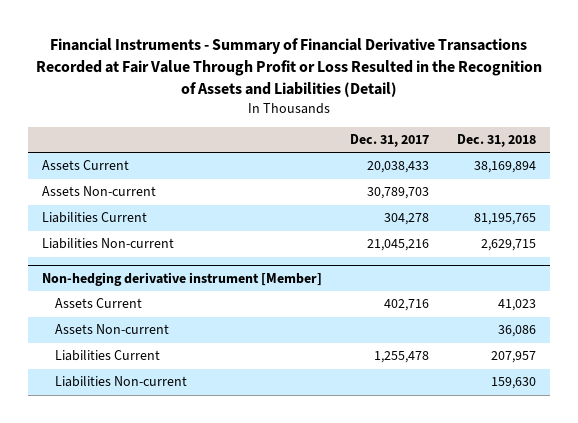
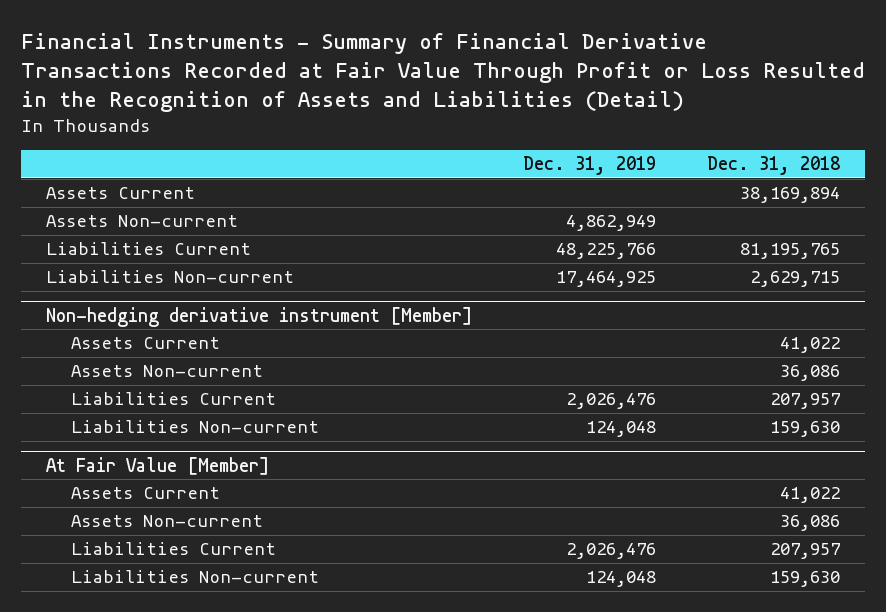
[349,133,429,147] Dec. 31, 2017 -> none
none -> [523,156,657,176] Dec. 31, 2019
[497,299,536,312] 41,023 -> [779,337,840,354] 41,022
none -> [46,456,270,475] At Fair Value [Member]
none -> [70,487,220,500] Assets Current
none -> [70,515,263,528] Assets Non-current
none -> [70,542,276,556] Liabilities Current
none -> [70,570,319,584] Liabilities Non-current

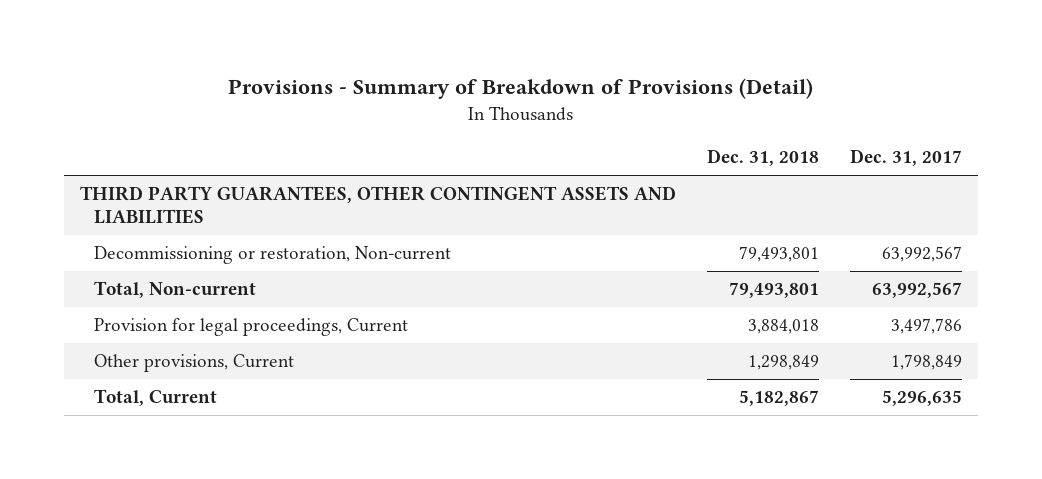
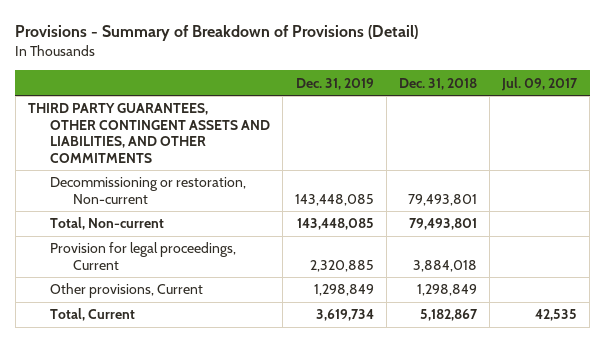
[850,149,963,167] Dec. 31, 2017 -> none
none -> [296,77,375,90] Dec. 31, 2019
none -> [501,76,579,91] Jul. 09, 2017
[80,186,677,225] THIRD PARTY GUARANTEES, OTHER CONTINGENT ASSETS AND LIABILITIES -> [27,103,271,163] THIRD PARTY GUARANTEES, OTHER CONTINGENT ASSETS AND LIABILITIES, AND OTHER COMMITMENTS

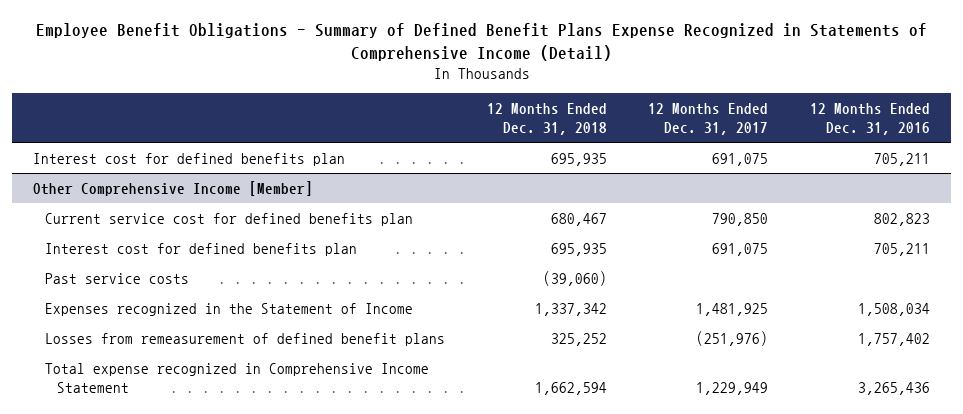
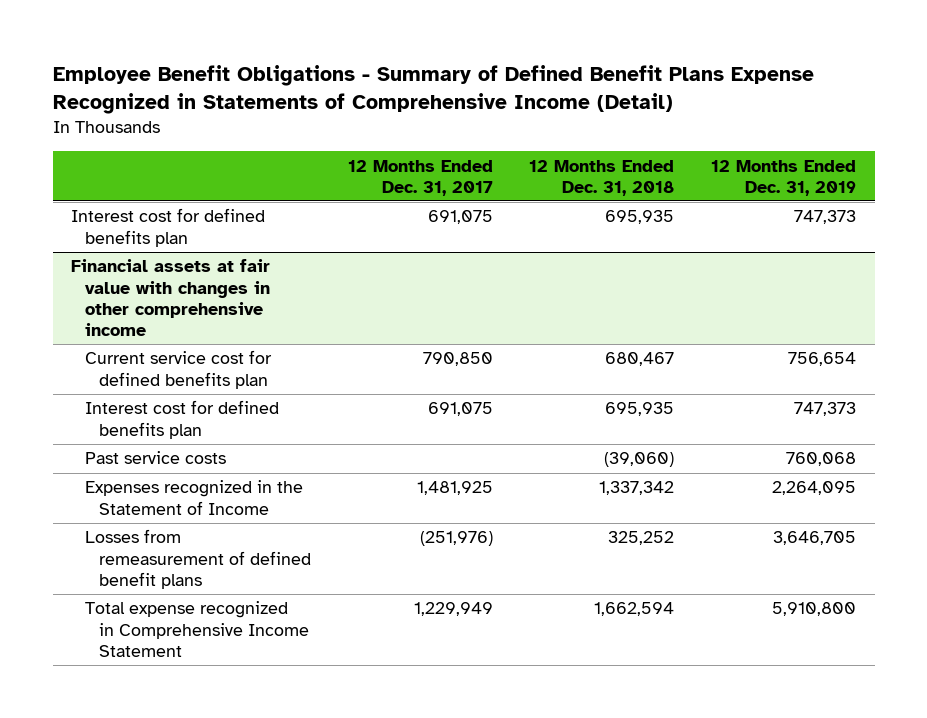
[810,102,931,135] 12 Months Ended Dec. 31, 2016 -> none
none -> [711,159,857,196] 12 Months Ended Dec. 31, 2019
[32,180,313,196] Other Comprehensive Income [Member] -> [71,259,271,336] Financial assets at fair value with changes in other comprehensive income

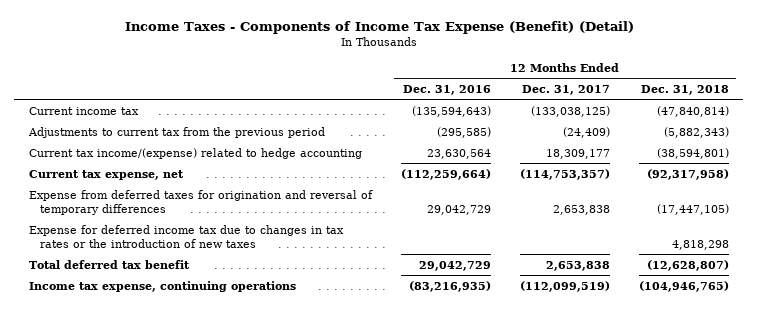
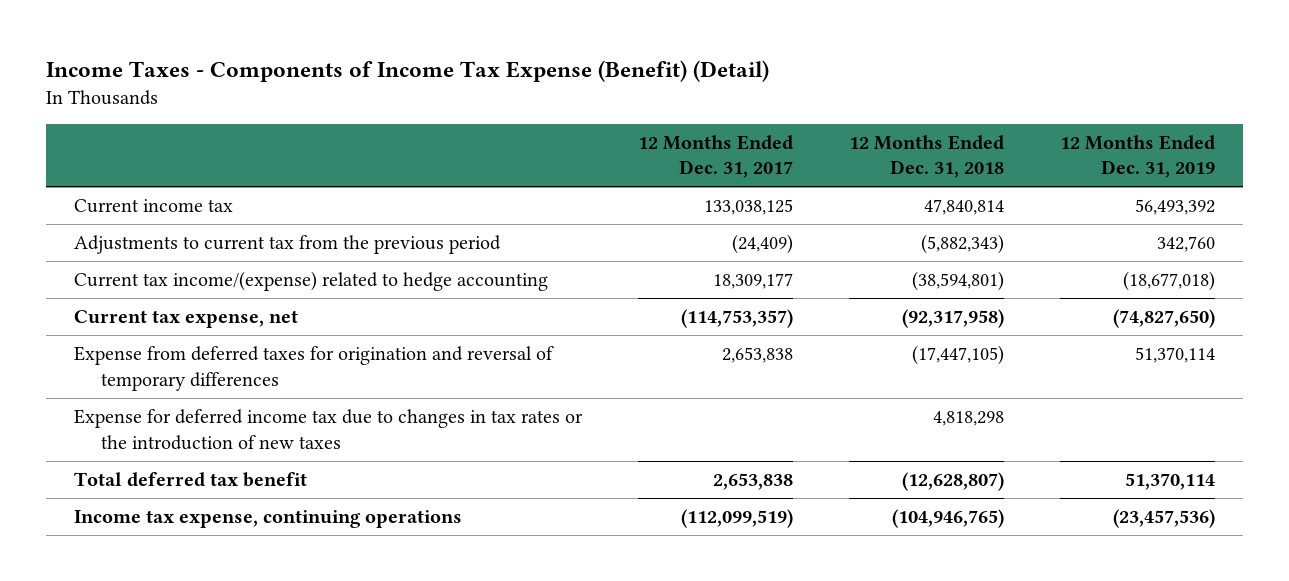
[402,84,491,95] Dec. 31, 2016 -> none
none -> [1059,134,1215,179] 12 Months Ended Dec. 31, 2019
[530,105,610,117] (133,038,125) -> [703,199,793,216] 133,038,125
[656,105,729,117] (47,840,814) -> [923,199,1004,216] 47,840,814

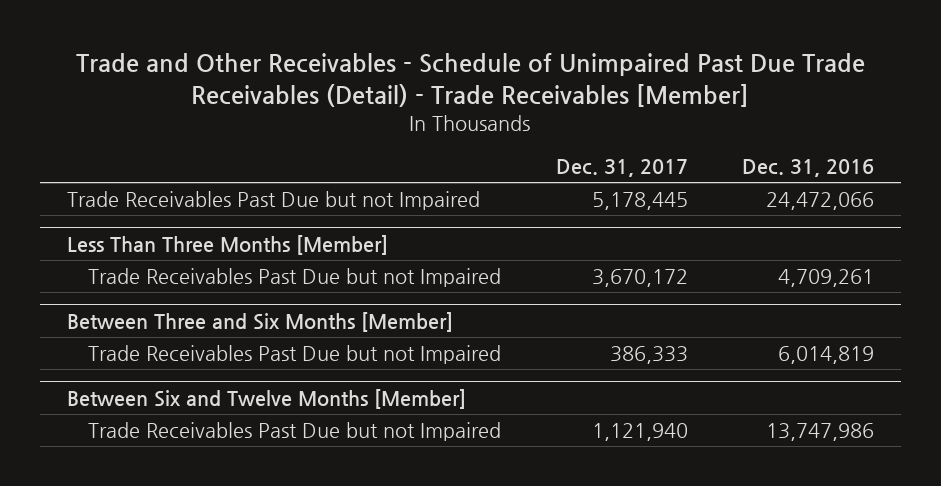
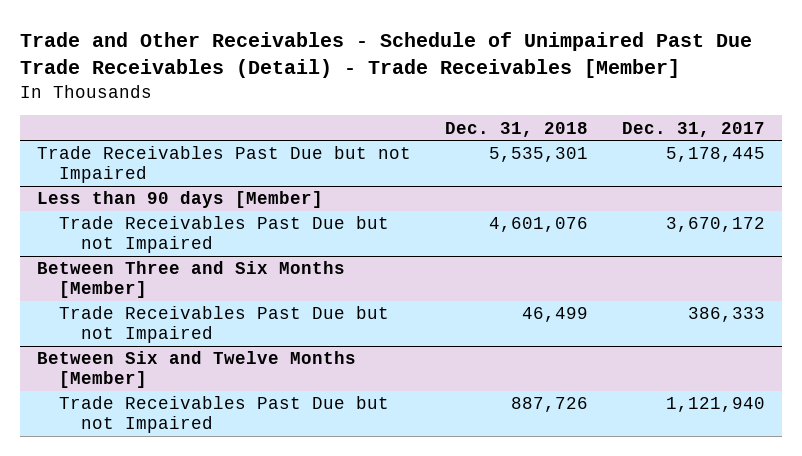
[742,159,875,178] Dec. 31, 2016 -> none
none -> [445,121,589,137] Dec. 31, 2018
[66,234,388,255] Less Than Three Months [Member] -> [37,191,324,209] Less than 90 days [Member]

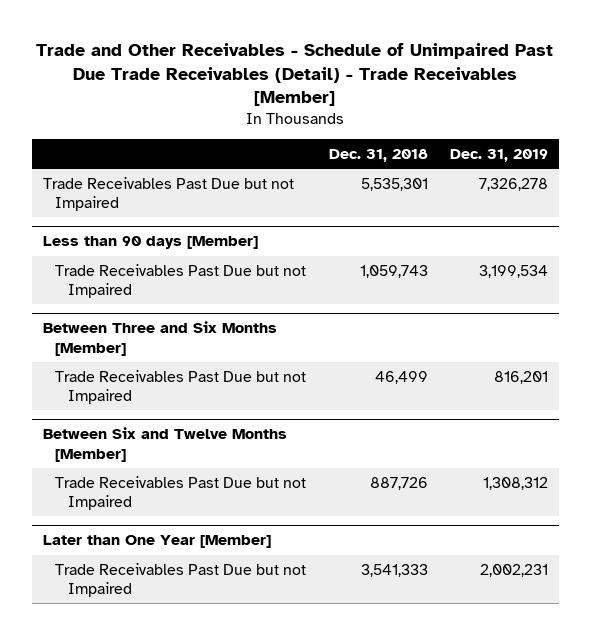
[621,121,765,137] Dec. 31, 2017 -> none
none -> [449,149,548,163] Dec. 31, 2019
[489,217,589,233] 4,601,076 -> [359,264,428,278] 1,059,743
none -> [42,535,271,549] Later than One Year [Member]
none -> [55,562,307,597] Trade Receivables Past Due but not Impaired

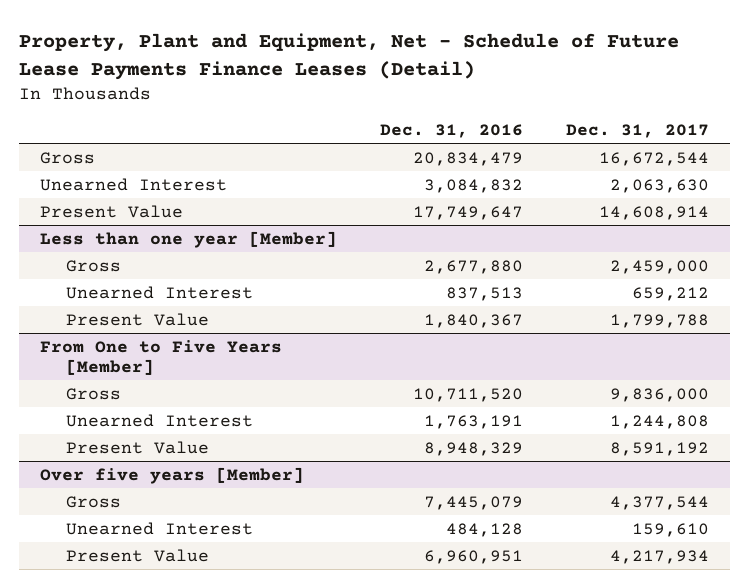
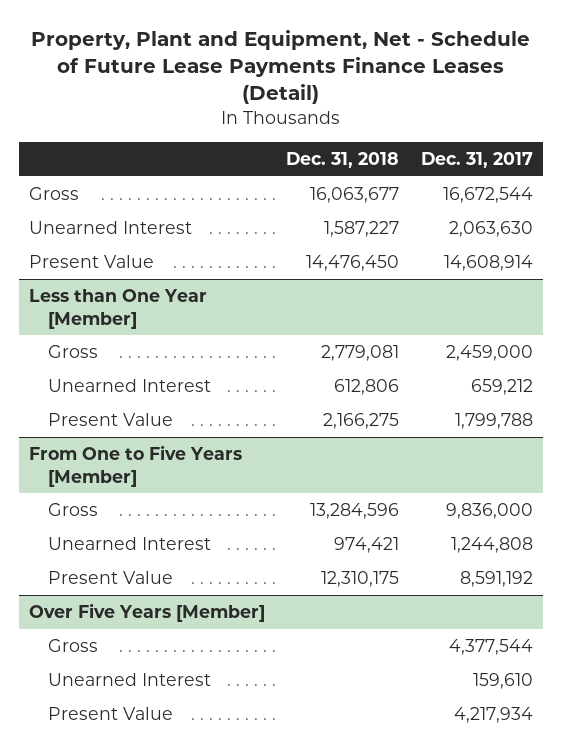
[380,124,524,139] Dec. 31, 2016 -> none
none -> [286,151,400,168] Dec. 31, 2018
[40,230,338,248] Less than one year [Member] -> [29,289,208,329] Less than One Year [Member]
[40,466,305,484] Over five years [Member] -> [29,603,266,623] Over Five Years [Member]

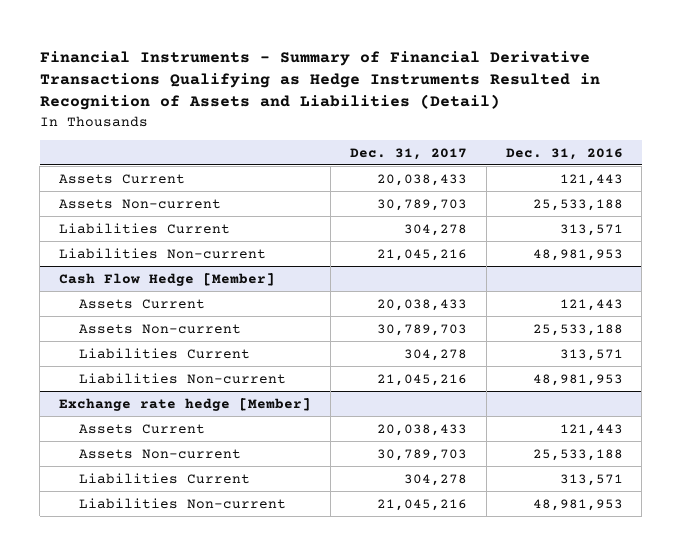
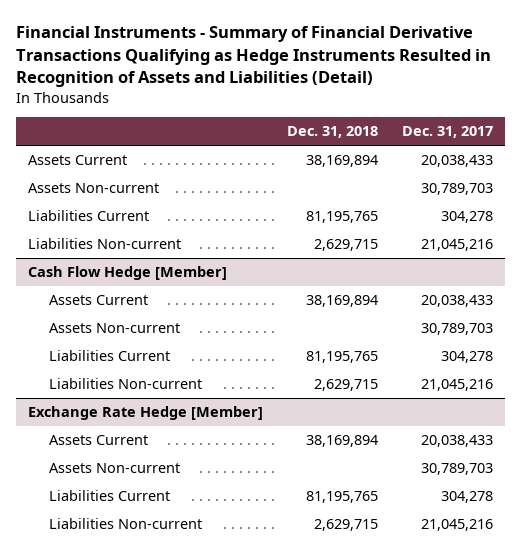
[505,147,623,160] Dec. 31, 2016 -> none
none -> [287,126,379,139] Dec. 31, 2018
[58,397,311,411] Exchange rate hedge [Member] -> [27,406,263,421] Exchange Rate Hedge [Member]

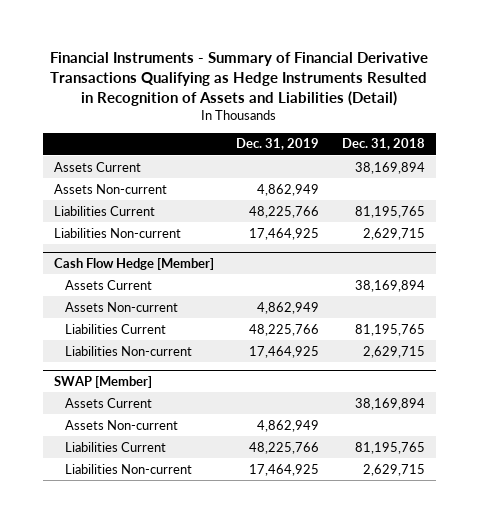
[402,126,494,139] Dec. 31, 2017 -> none
none -> [236,138,320,151] Dec. 31, 2019
[27,406,263,421] Exchange Rate Hedge [Member] -> [54,375,153,388] SWAP [Member]

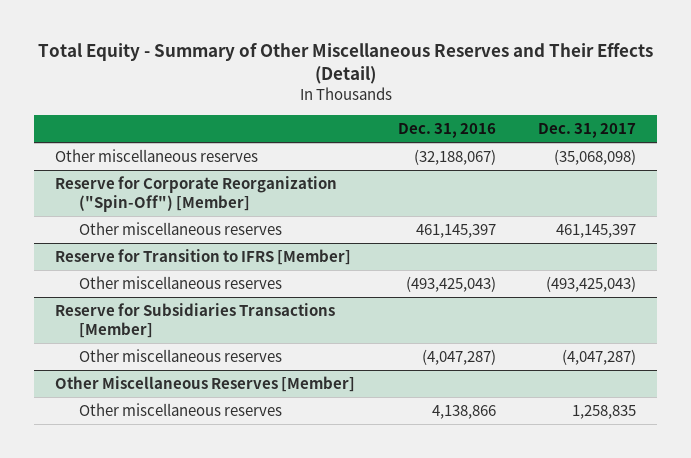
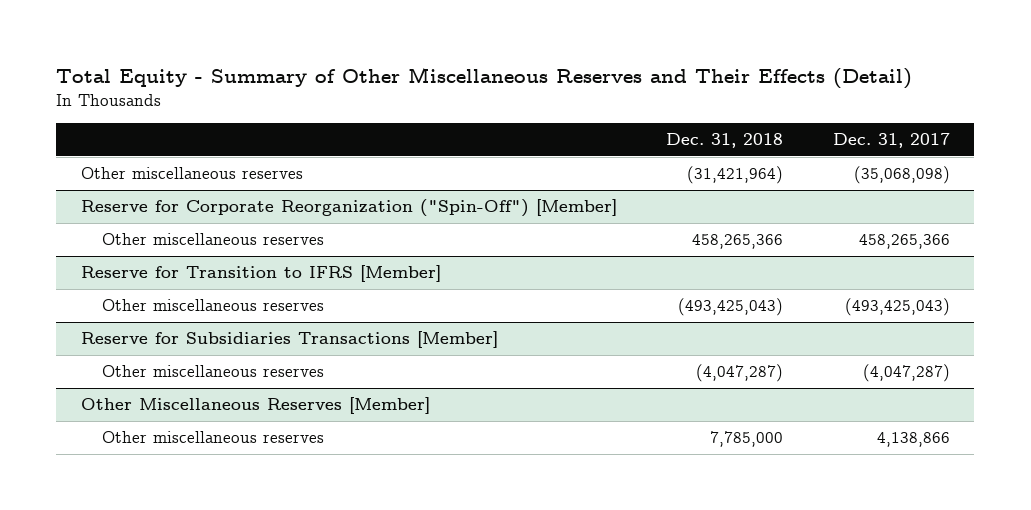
[397,122,496,138] Dec. 31, 2016 -> none
none -> [666,133,784,149] Dec. 31, 2018
[555,224,636,239] 461,145,397 -> [858,234,950,250] 458,265,366
[571,405,636,420] 1,258,835 -> [876,432,950,448] 4,138,866

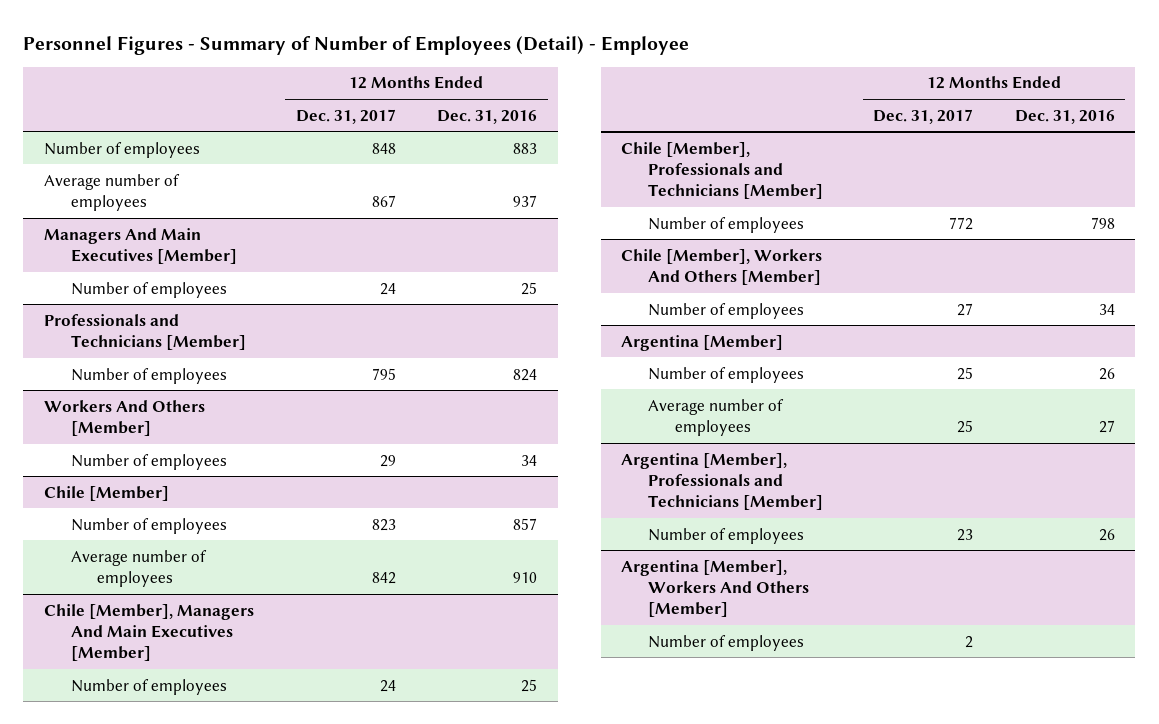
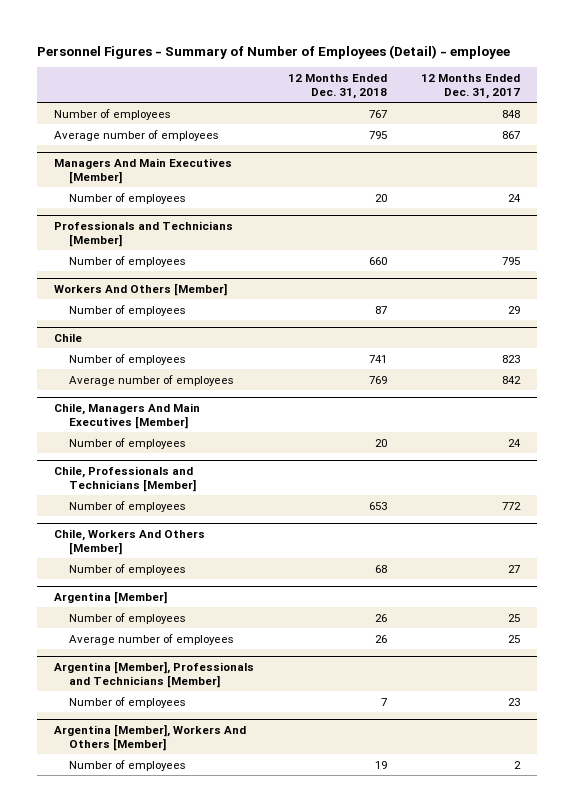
[23,35,690,55] Personnel Figures - Summary of Number of Employees (Detail) - Employee -> [37,44,511,59] Personnel Figures - Summary of Number of Employees (Detail) - employee
[437,109,538,124] Dec. 31, 2016 -> none
none -> [288,73,388,99] 12 Months Ended Dec. 31, 2018
[44,485,170,501] Chile [Member] -> [54,332,83,342] Chile
[44,603,255,662] Chile [Member], Managers And Main Executives [Member] -> [54,402,201,429] Chile, Managers And Main Executives [Member]
[621,141,823,200] Chile [Member], Professionals and Technicians [Member] -> [54,465,197,492] Chile, Professionals and Technicians [Member]
[621,248,823,286] Chile [Member], Workers And Others [Member] -> [54,528,206,555] Chile, Workers And Others [Member]

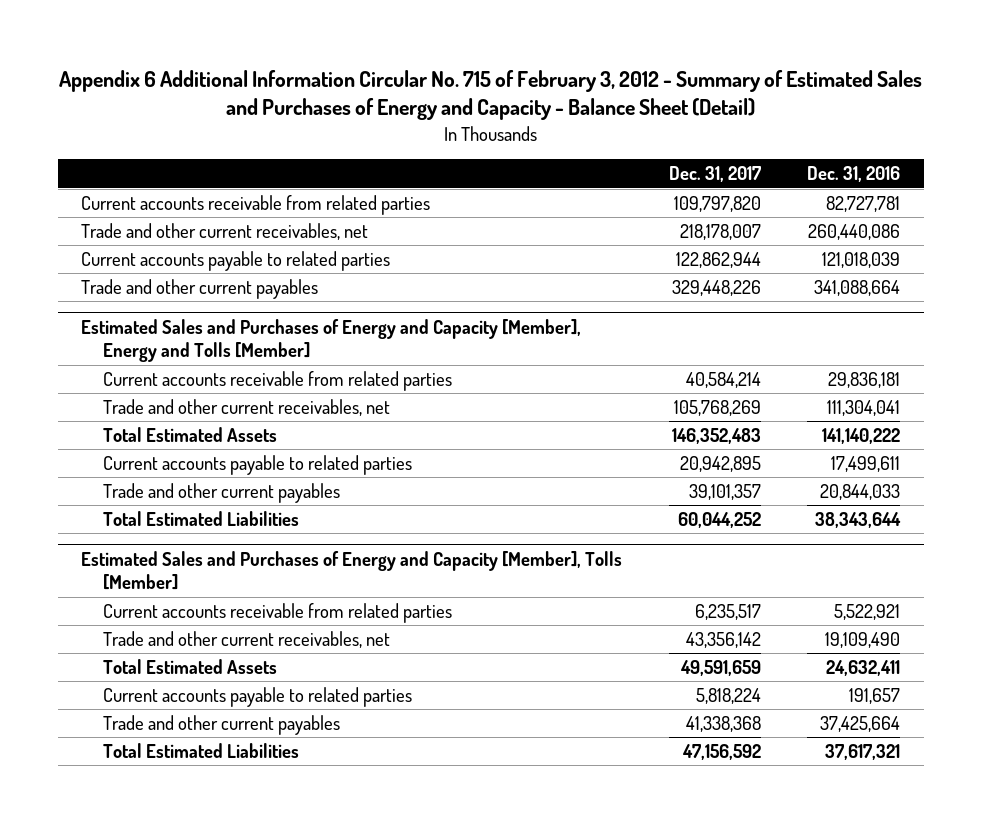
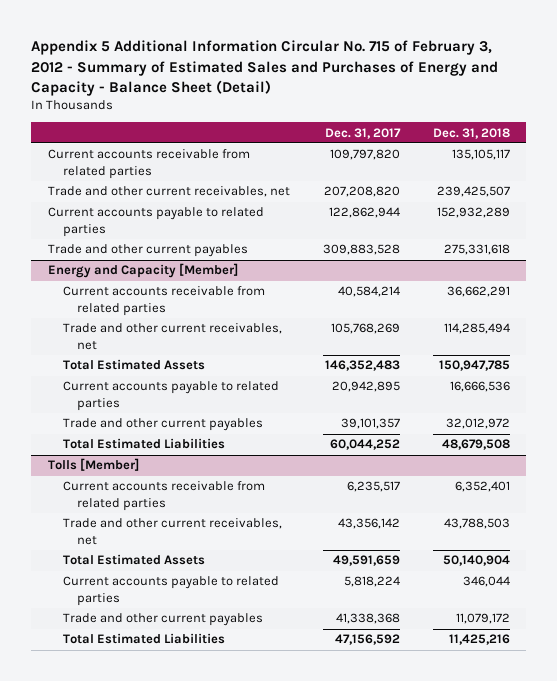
[58,69,922,121] Appendix 6 Additional Information Circular No. 715 of February 3, 2012 - Summary of Estimated Sales and Purchases of Energy and Capacity - Balance Sheet (Detail) -> [31,40,499,96] Appendix 5 Additional Information Circular No. 715 of February 3, 2012 - Summary of Estimated Sales and Purchases of Energy and Capacity - Balance Sheet (Detail)
[807,166,901,183] Dec. 31, 2016 -> none
none -> [432,127,510,139] Dec. 31, 2018
[679,223,761,240] 218,178,007 -> [323,186,400,198] 207,208,820
[80,318,581,363] Estimated Sales and Purchases of Energy and Capacity [Member], Energy and Tolls [Member] -> none
[671,279,761,296] 329,448,226 -> [322,244,400,256] 309,883,528
none -> [47,263,238,279] Energy and Capacity [Member]
[80,550,622,591] Estimated Sales and Purchases of Energy and Capacity [Member], Tolls [Member] -> none
none -> [47,458,139,472] Tolls [Member]

